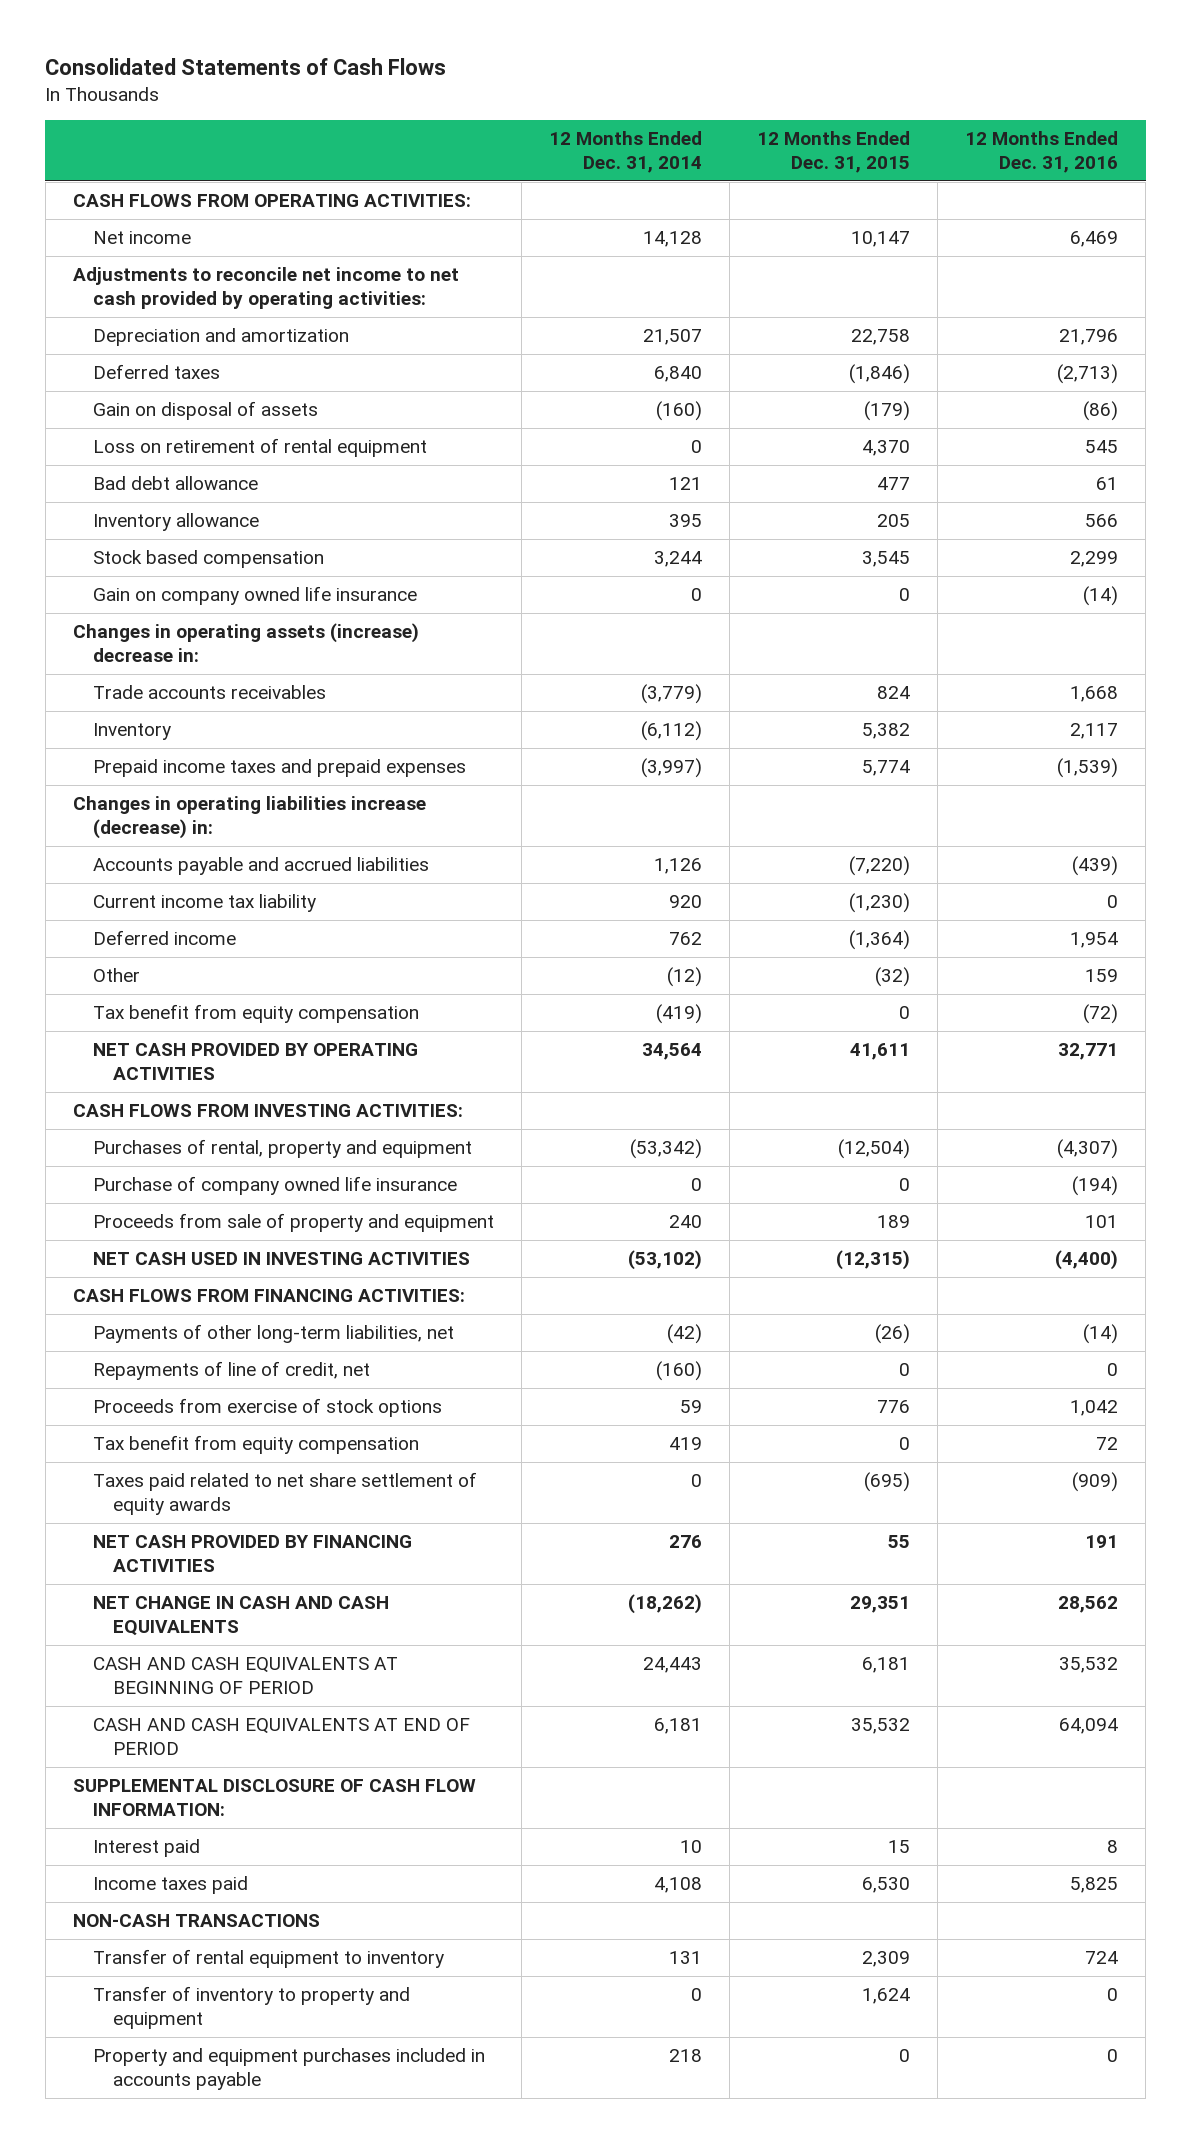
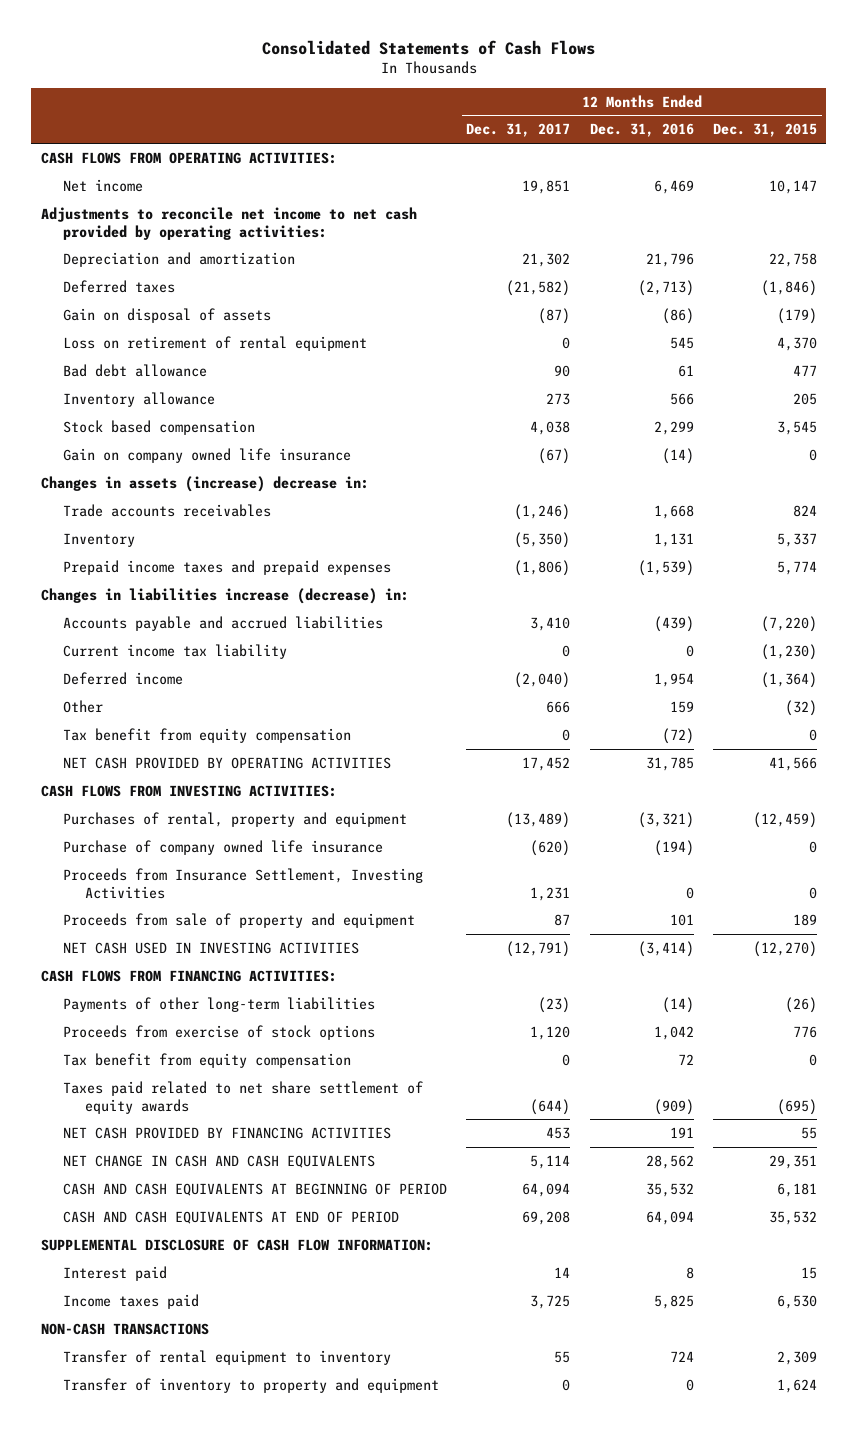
[549,131,703,174] 12 Months Ended Dec. 31, 2014 -> none
none -> [466,123,571,138] Dec. 31, 2017
[72,623,419,663] Changes in operating assets (increase) decrease in: -> [40,475,369,492] Changes in assets (increase) decrease in:
[862,723,911,740] 5,382 -> [776,532,817,547] 5,337
[1070,723,1119,740] 2,117 -> [653,532,694,547] 1,131
[72,796,426,840] Changes in operating liabilities increase (decrease) in: -> [40,587,409,604] Changes in liabilities increase (decrease) in:
[850,1043,911,1061] 41,611 -> [768,756,817,771] 41,566
[1058,1043,1119,1061] 32,771 -> [645,756,694,771] 31,785
[838,1139,911,1160] (12,504) -> [752,811,817,828] (12,459)
[1057,1139,1119,1160] (4,307) -> [637,811,694,828] (3,321)
none -> [63,867,424,899] Proceeds from Insurance Settlement, Investing Activities
[836,1250,911,1271] (12,315) -> [752,940,817,957] (12,270)
[1055,1250,1119,1271] (4,400) -> [637,940,694,957] (3,414)
[93,1361,371,1381] Repayments of line of credit, net -> none
[93,1324,455,1344] Payments of other long-term liabilities, net -> [63,996,376,1012] Payments of other long-term liabilities
[93,2048,486,2091] Property and equipment purchases included in accounts payable -> none

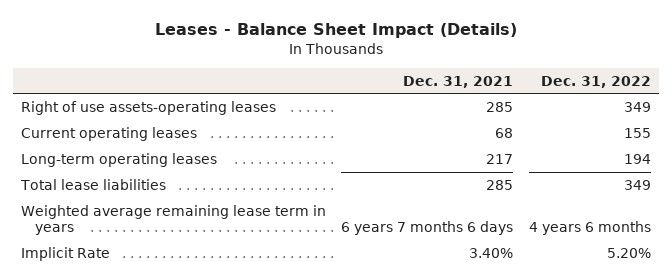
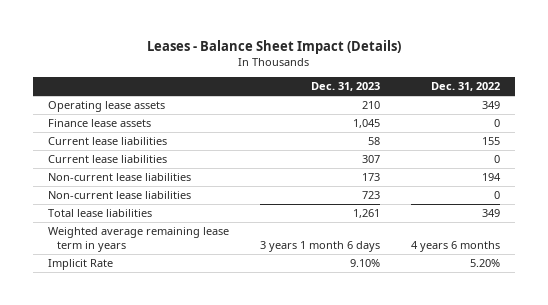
[403,75,514,88] Dec. 31, 2021 -> none
none -> [311,82,381,92] Dec. 31, 2023
[20,100,276,115] Right of use assets-operating leases -> [48,101,166,113] Operating lease assets
none -> [48,119,152,128] Finance lease assets
[20,126,197,141] Current operating leases -> [48,137,168,146] Current lease liabilities
none -> [48,155,168,164] Current lease liabilities
[20,152,217,167] Long-term operating leases -> [48,173,192,182] Non-current lease liabilities
none -> [48,191,192,200] Non-current lease liabilities

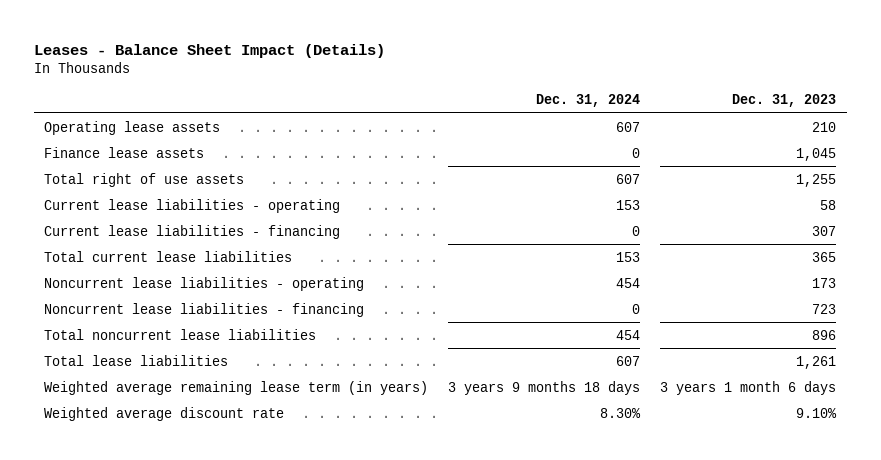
[430,82,500,92] Dec. 31, 2022 -> none
none -> [536,94,641,108] Dec. 31, 2024
none -> [44,172,245,187] Total right of use assets
[48,137,168,146] Current lease liabilities -> [44,198,341,213] Current lease liabilities - operating
[48,155,168,164] Current lease liabilities -> [44,224,341,239] Current lease liabilities - financing
none -> [44,250,293,262] Total current lease liabilities
[48,173,192,182] Non-current lease liabilities -> [44,276,365,291] Noncurrent lease liabilities - operating
[48,191,192,200] Non-current lease liabilities -> [44,302,365,317] Noncurrent lease liabilities - financing
none -> [44,328,317,340] Total noncurrent lease liabilities
[48,227,230,252] Weighted average remaining lease term in years -> [44,380,429,395] Weighted average remaining lease term (in years)
[48,259,114,271] Implicit Rate -> [44,406,285,421] Weighted average discount rate

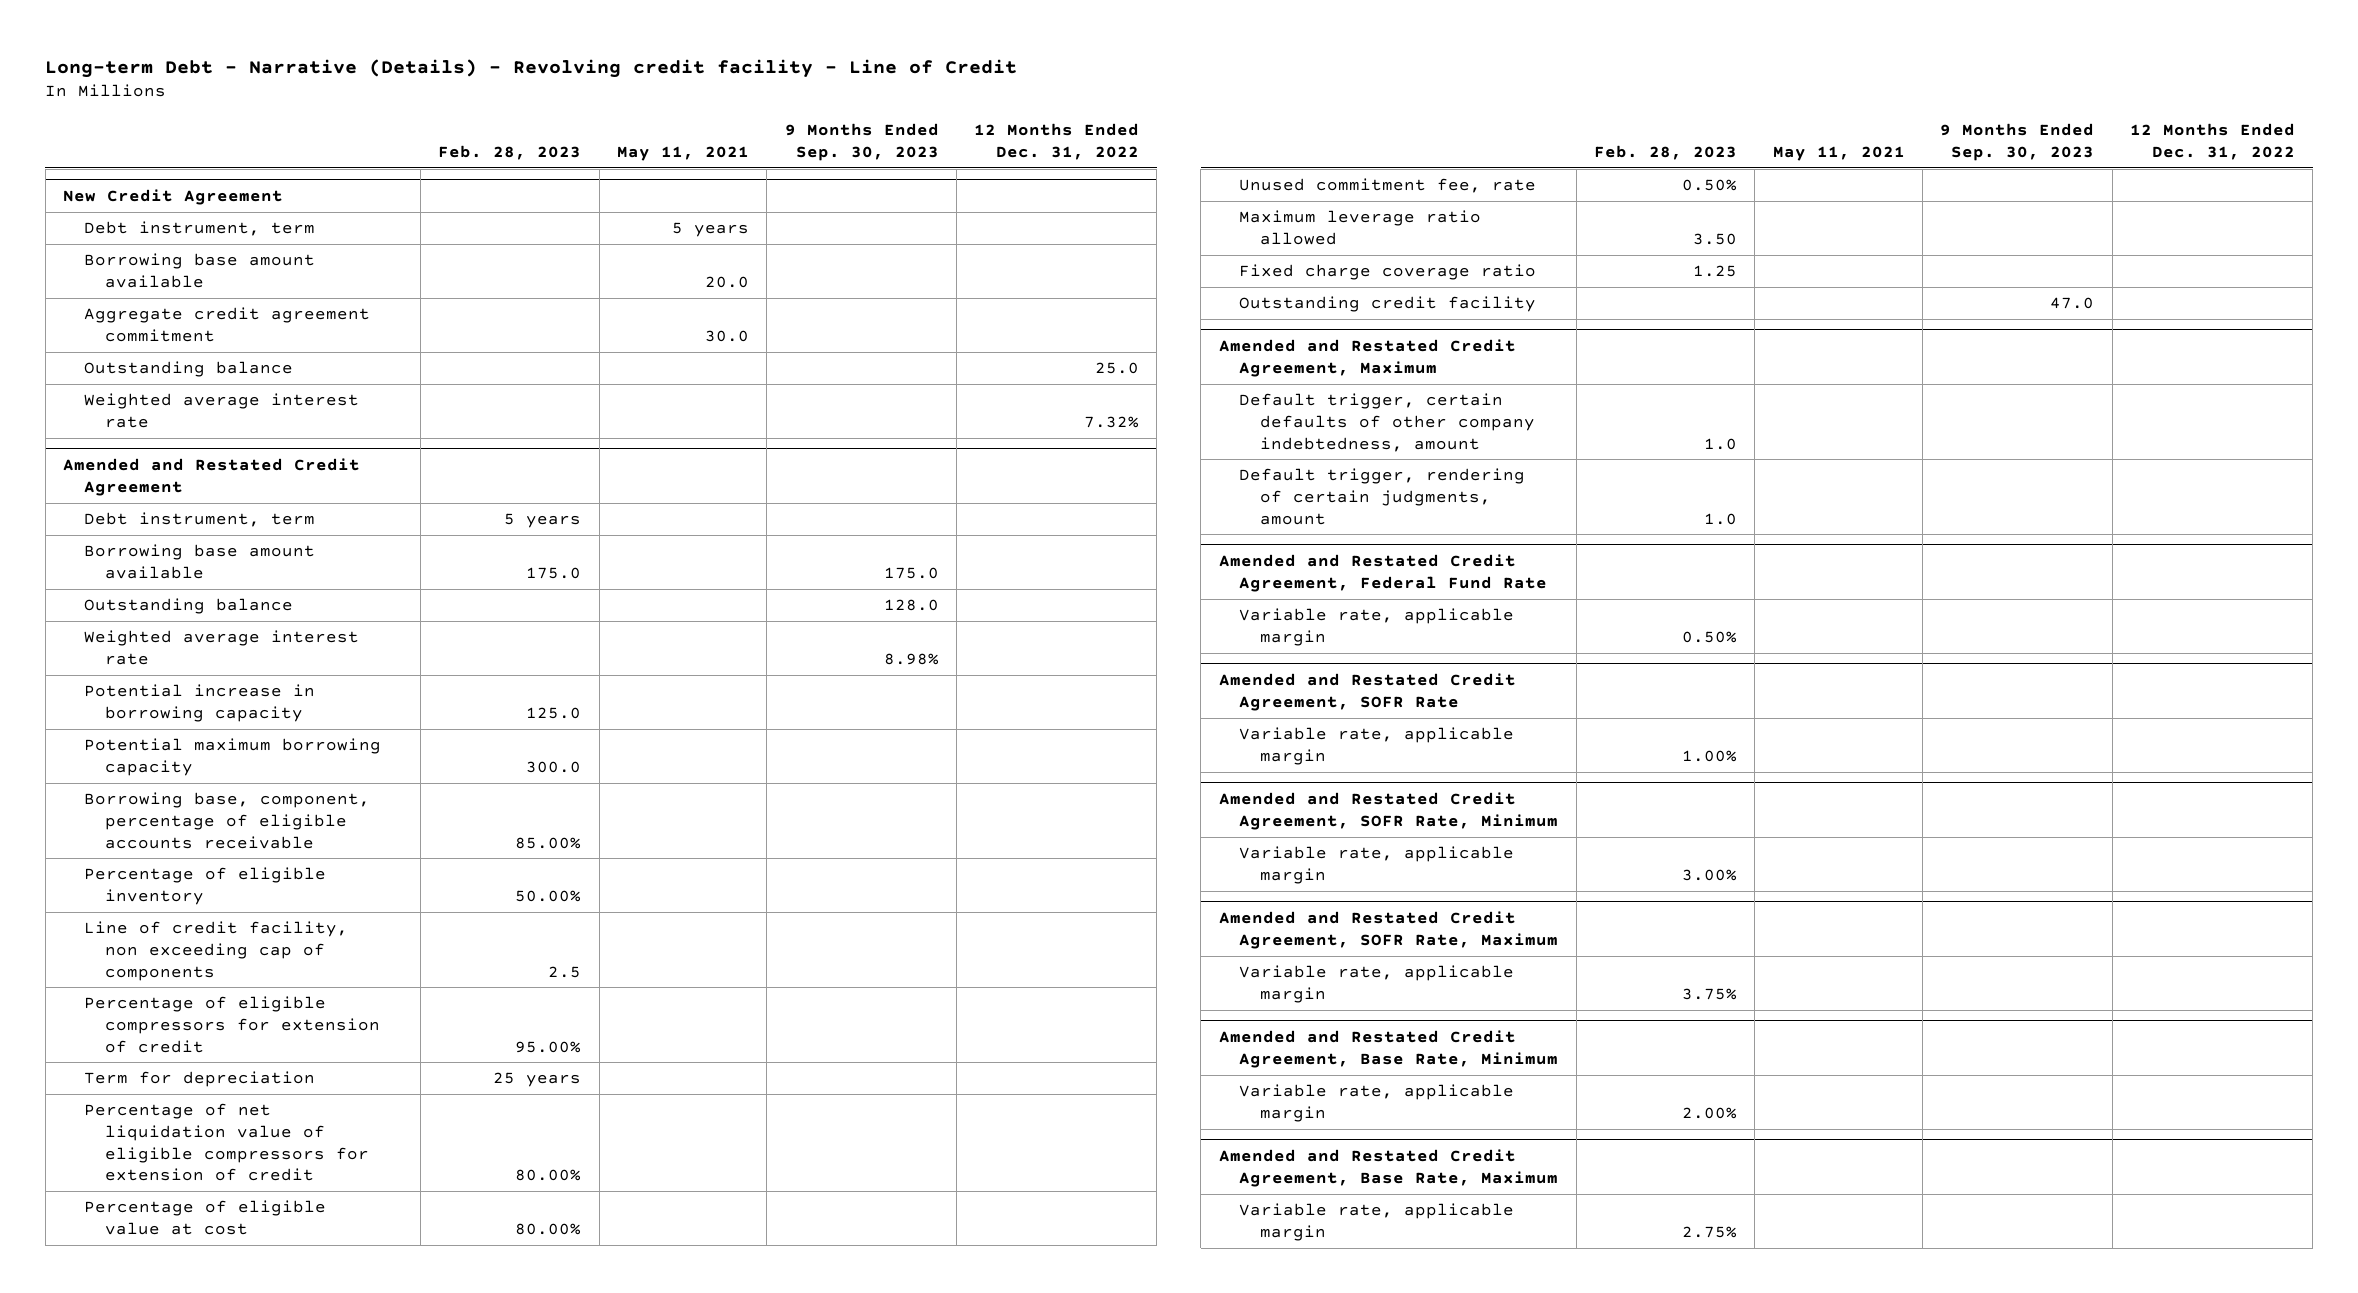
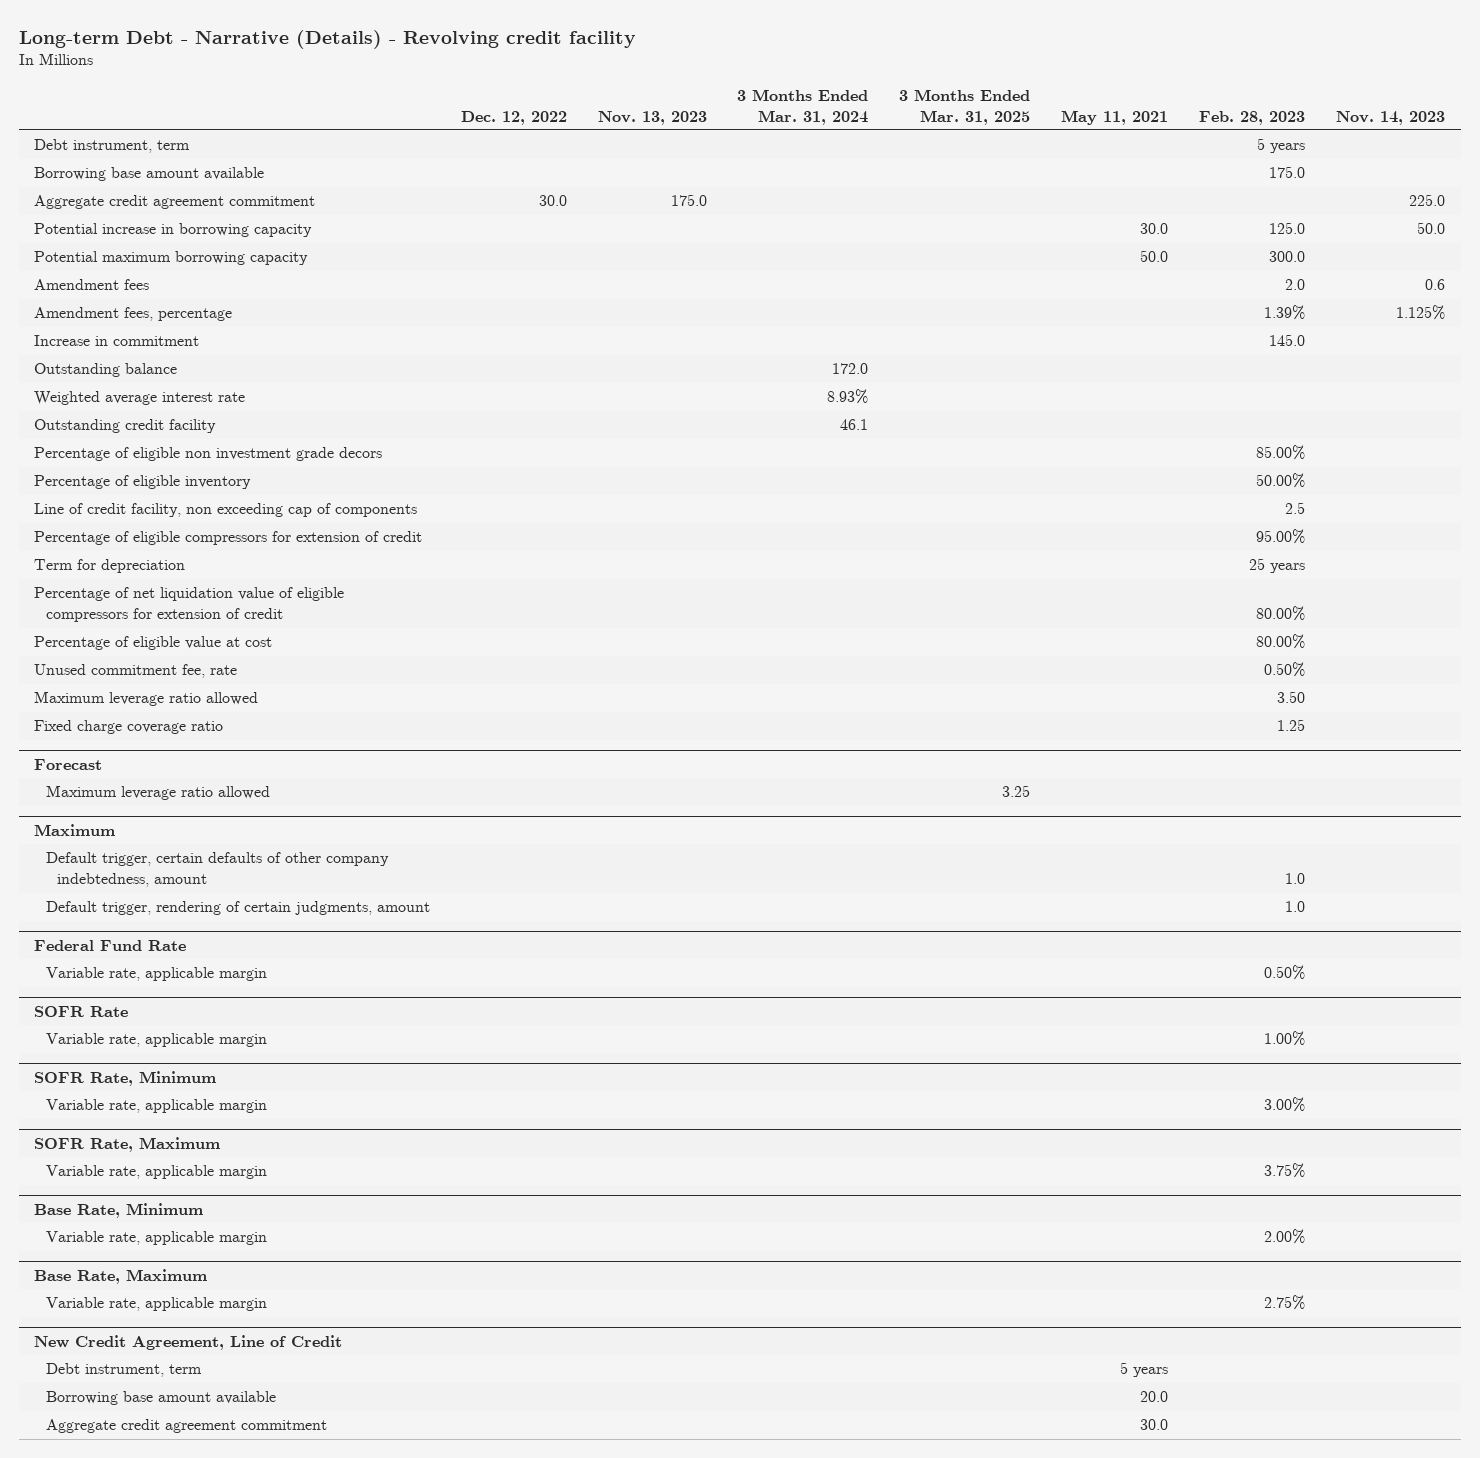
[45,58,1018,78] Long-term Debt - Narrative (Details) - Revolving credit facility - Line of Credit -> [18,29,636,49] Long-term Debt - Narrative (Details) - Revolving credit facility
[784,123,939,161] 9 Months Ended Sep. 30, 2023 -> none
[974,123,1140,160] 12 Months Ended Dec. 31, 2022 -> none
none -> [460,110,567,125] Dec. 12, 2022
none -> [597,110,707,125] Nov. 13, 2023
none -> [737,88,869,125] 3 Months Ended Mar. 31, 2024
none -> [899,88,1031,125] 3 Months Ended Mar. 31, 2025
none -> [1336,110,1446,125] Nov. 14, 2023
[62,189,283,206] New Credit Agreement -> none
[83,221,315,237] Debt instrument, term -> none
[83,253,315,288] Borrowing base amount available -> none
[83,307,370,342] Aggregate credit agreement commitment -> none
[83,361,293,378] Outstanding balance -> none
[83,393,359,428] Weighted average interest rate -> none
[62,458,360,496] Amended and Restated Credit Agreement -> none
none -> [34,195,316,210] Aggregate credit agreement commitment
none -> [34,223,313,238] Potential increase in borrowing capacity
none -> [34,251,309,266] Potential maximum borrowing capacity
none -> [34,279,150,291] Amendment fees
none -> [34,307,233,322] Amendment fees, percentage
none -> [34,335,200,347] Increase in commitment
[83,684,315,722] Potential increase in borrowing capacity -> none
[83,738,381,776] Potential maximum borrowing capacity -> none
[83,792,370,849] Borrowing base, component, percentage of eligible accounts receivable -> none
none -> [34,419,217,434] Outstanding credit facility
none -> [34,447,383,462] Percentage of eligible non investment grade decors
[1239,296,1537,313] Outstanding credit facility -> none
[1218,339,1516,377] Amended and Restated Credit Agreement, Maximum -> none
none -> [34,758,103,770] Forecast
none -> [45,785,270,801] Maximum leverage ratio allowed
none -> [34,823,116,836] Maximum
[1218,554,1548,592] Amended and Restated Credit Agreement, Federal Fund Rate -> none
none -> [34,939,187,951] Federal Fund Rate
[1218,673,1516,711] Amended and Restated Credit Agreement, SOFR Rate -> none
none -> [34,1005,129,1017] SOFR Rate
[1218,792,1559,830] Amended and Restated Credit Agreement, SOFR Rate, Minimum -> none
none -> [34,1070,217,1086] SOFR Rate, Minimum
[1218,911,1559,949] Amended and Restated Credit Agreement, SOFR Rate, Maximum -> none
none -> [34,1136,221,1152] SOFR Rate, Maximum
[1218,1030,1559,1068] Amended and Restated Credit Agreement, Base Rate, Minimum -> none
none -> [34,1202,204,1218] Base Rate, Minimum
[1218,1149,1559,1187] Amended and Restated Credit Agreement, Base Rate, Maximum -> none
none -> [34,1268,208,1284] Base Rate, Maximum
none -> [34,1334,343,1350] New Credit Agreement, Line of Credit
none -> [45,1363,202,1378] Debt instrument, term
none -> [45,1391,276,1406] Borrowing base amount available
none -> [45,1419,327,1434] Aggregate credit agreement commitment

